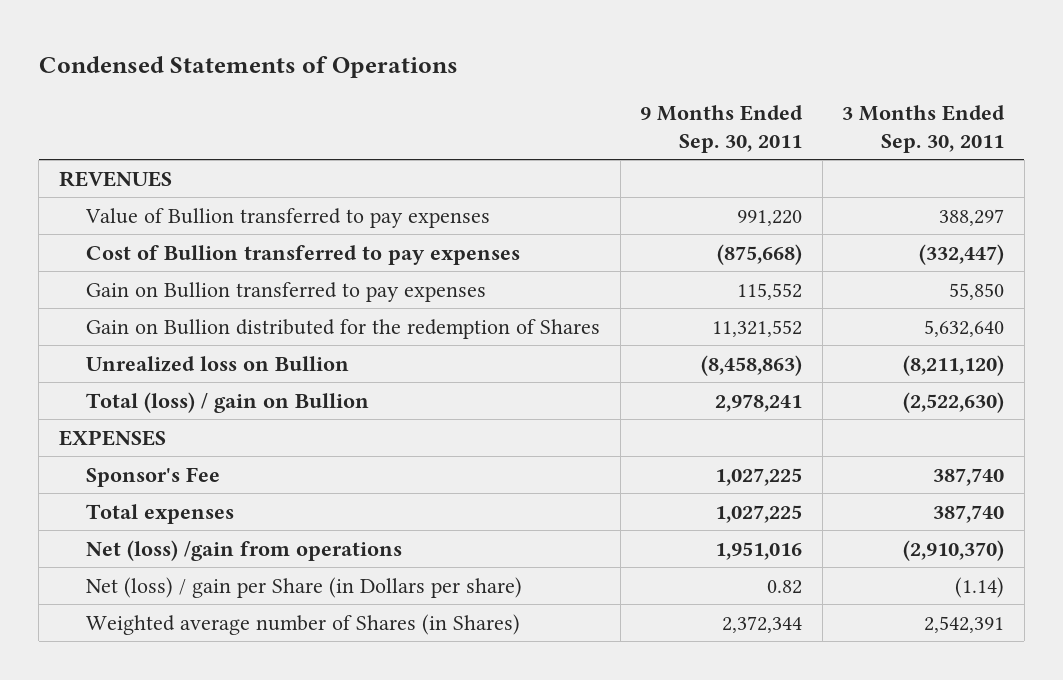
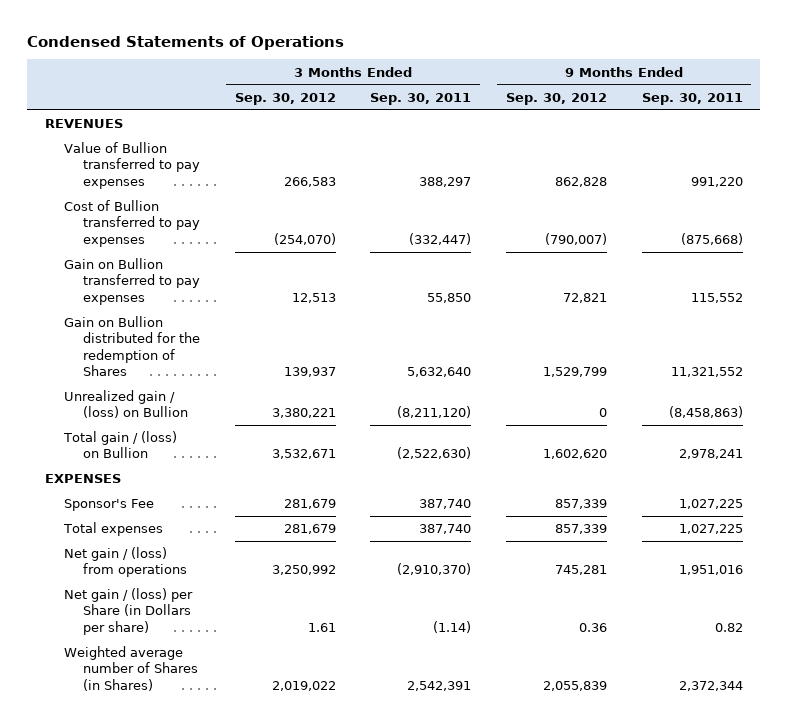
none -> [234,92,336,105] Sep. 30, 2012
none -> [505,92,607,105] Sep. 30, 2012
[86,355,350,372] Unrealized loss on Bullion -> [63,390,189,419] Unrealized gain / (loss) on Bullion
[86,391,370,413] Total (loss) / gain on Bullion -> [62,431,177,459] Total gain / (loss) on Bullion
[86,539,403,561] Net (loss) /gain from operations -> [63,547,188,578] Net gain / (loss) from operations
[86,576,523,598] Net (loss) / gain per Share (in Dollars per share) -> [63,588,193,635] Net gain / (loss) per Share (in Dollars per share)

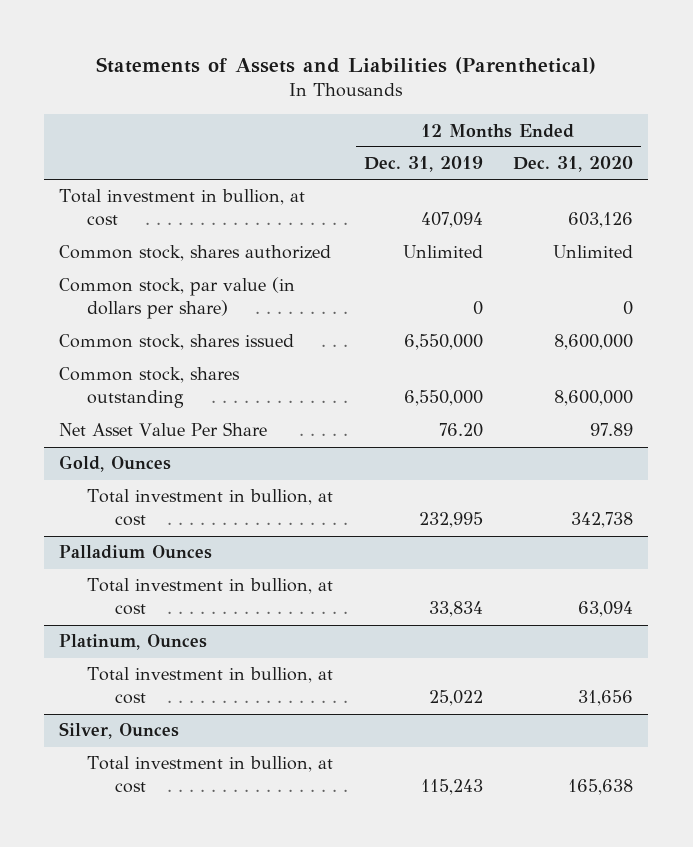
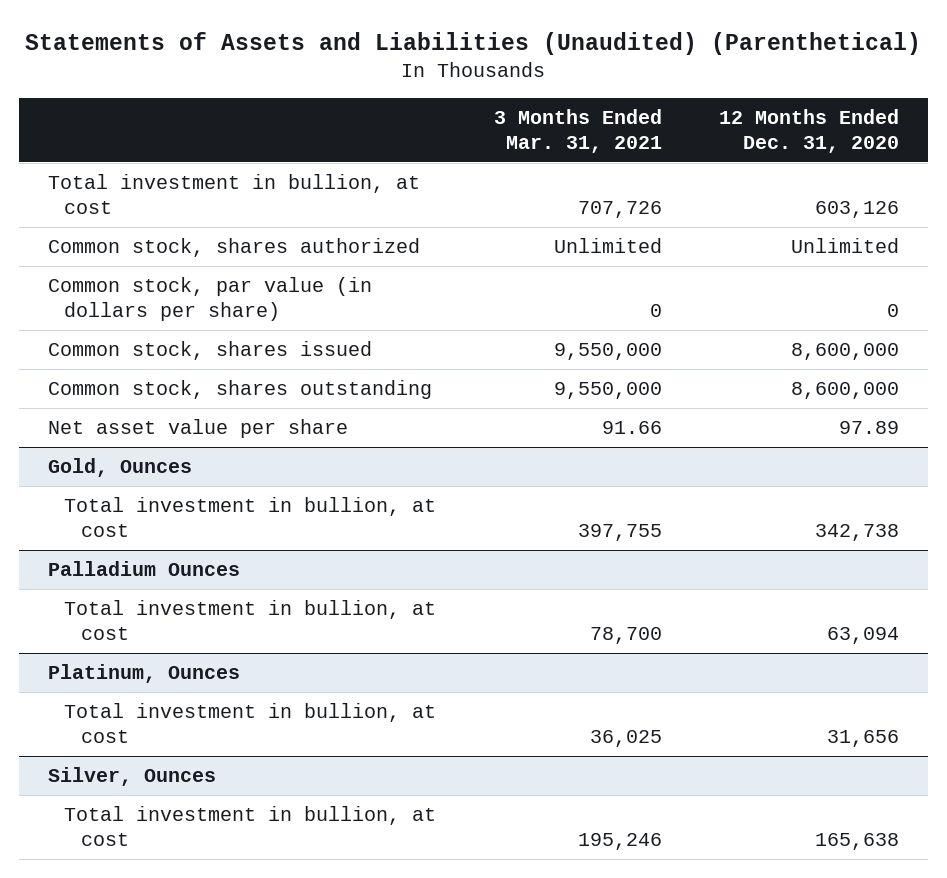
[96,57,597,75] Statements of Assets and Liabilities (Parenthetical) -> [25,32,922,56] Statements of Assets and Liabilities (Unaudited) (Parenthetical)
[363,156,483,173] Dec. 31, 2019 -> none
none -> [493,108,662,153] 3 Months Ended Mar. 31, 2021
[59,422,268,437] Net Asset Value Per Share -> [47,419,348,439] Net asset value per share

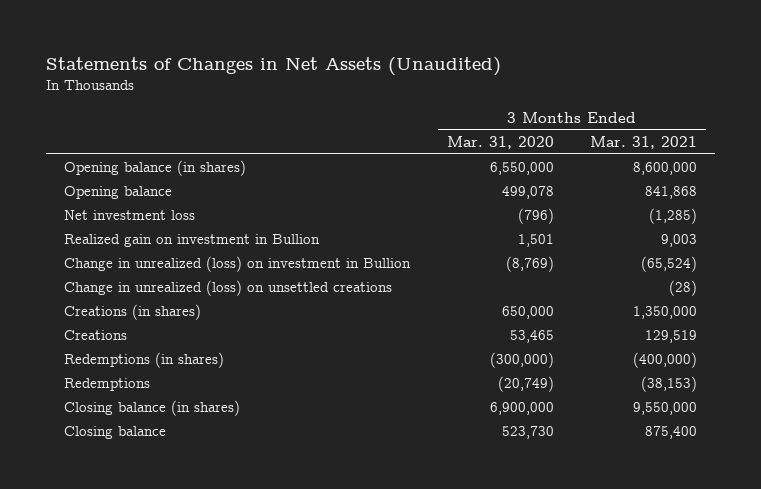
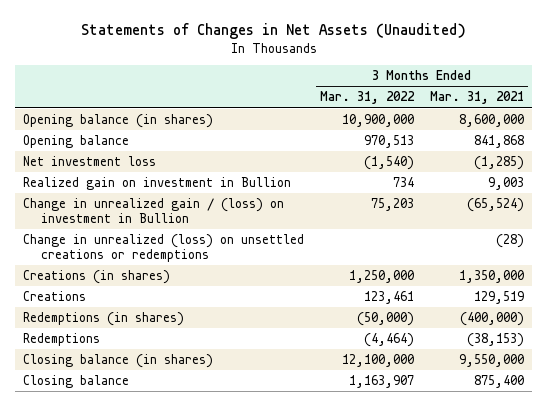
[446,135,554,149] Mar. 31, 2020 -> none
none -> [320,91,416,105] Mar. 31, 2022
[64,256,412,273] Change in unrealized (loss) on investment in Bullion -> [23,197,285,224] Change in unrealized gain / (loss) on investment in Bullion
[64,280,393,297] Change in unrealized (loss) on unsettled creations -> [23,233,305,263] Change in unrealized (loss) on unsettled creations or redemptions

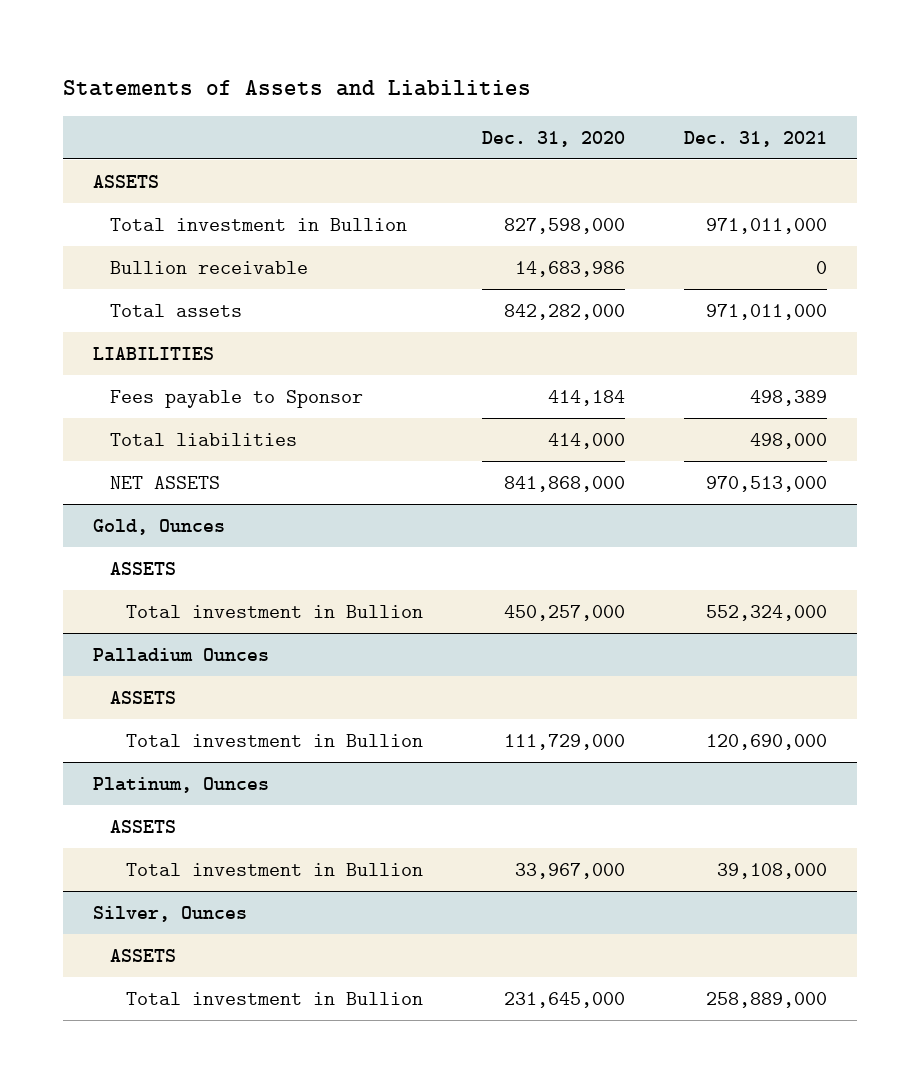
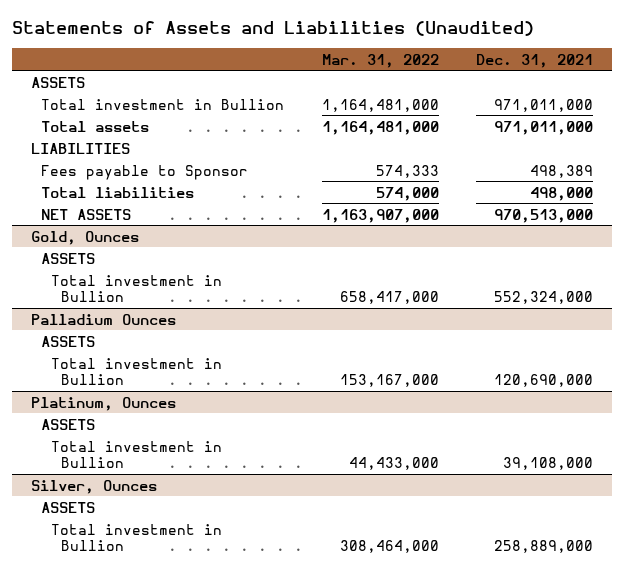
[63,80,532,97] Statements of Assets and Liabilities -> [11,20,534,36] Statements of Assets and Liabilities (Unaudited)
[482,130,626,147] Dec. 31, 2020 -> none
none -> [321,53,439,68] Mar. 31, 2022
[109,260,308,274] Bullion receivable -> none

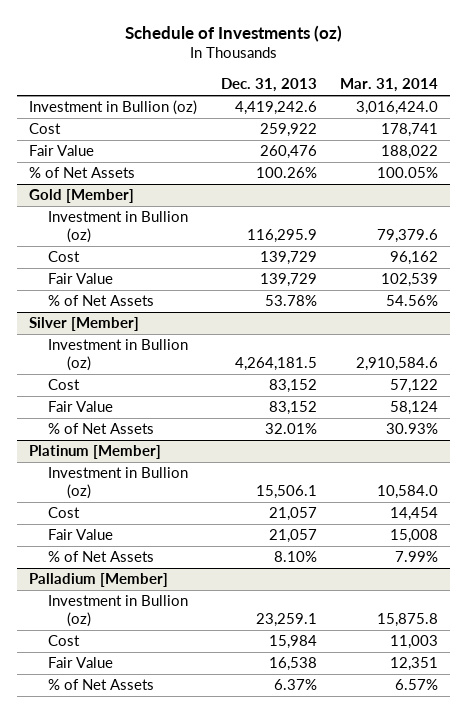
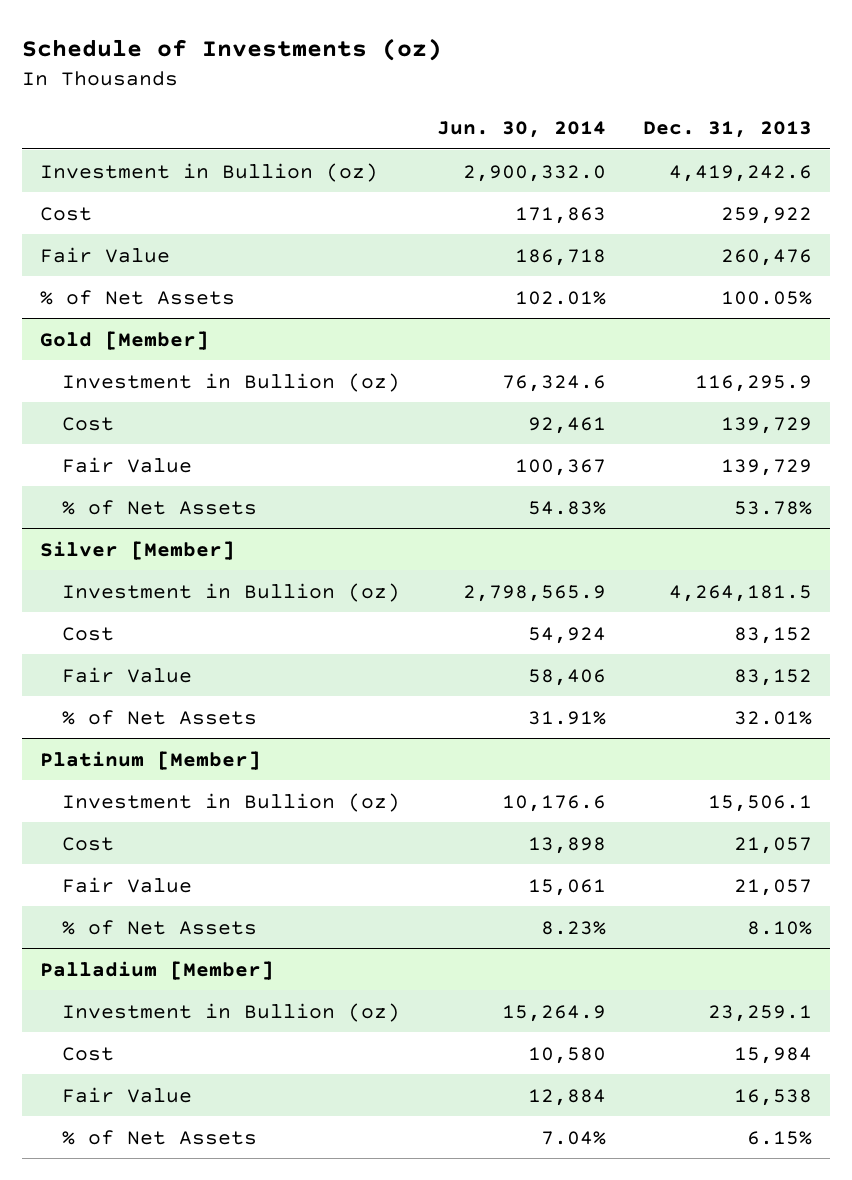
[340,78,439,93] Mar. 31, 2014 -> none
none -> [437,121,607,139] Jun. 30, 2014
[255,167,317,179] 100.26% -> [720,290,812,305] 100.05%
[273,679,317,691] 6.37% -> [746,1130,812,1145] 6.15%

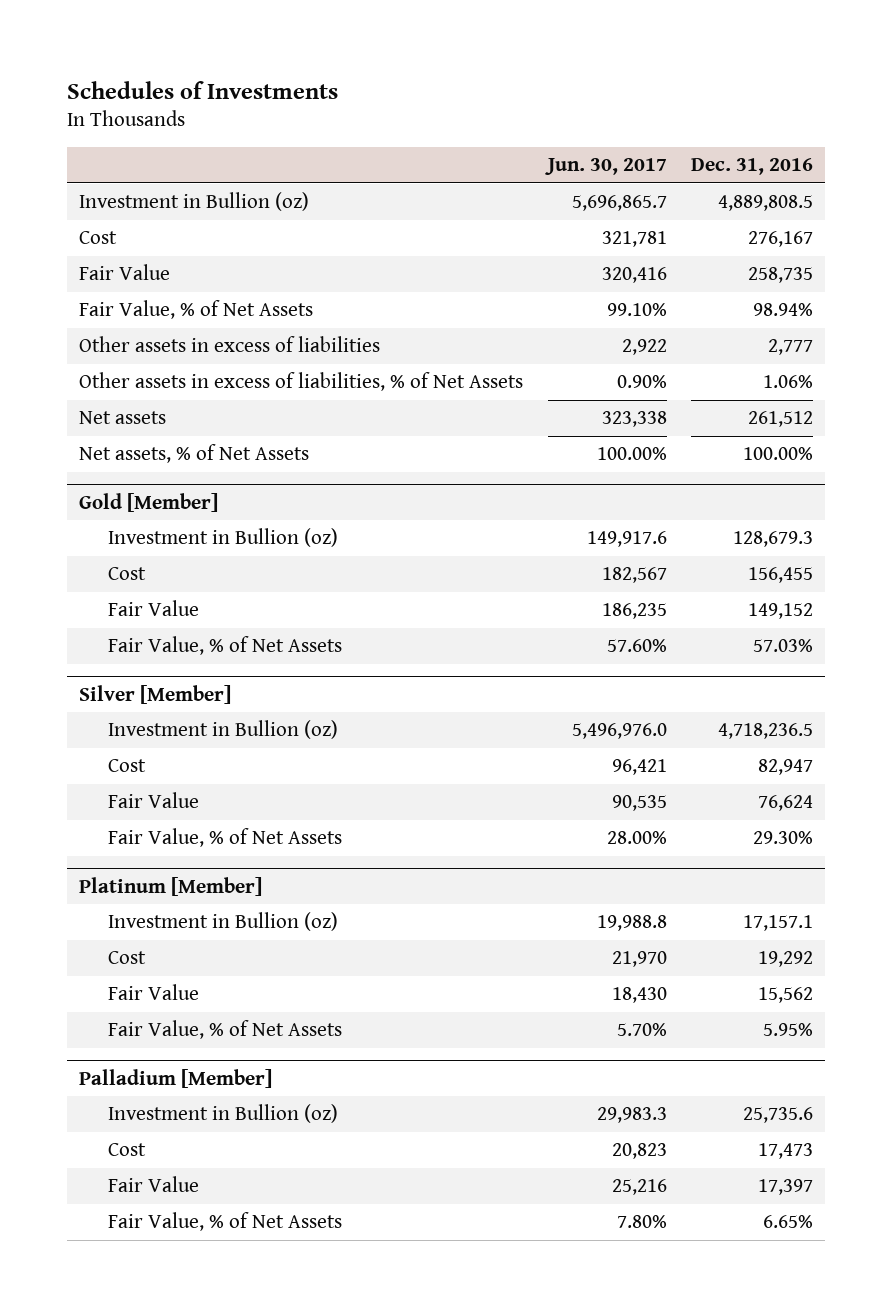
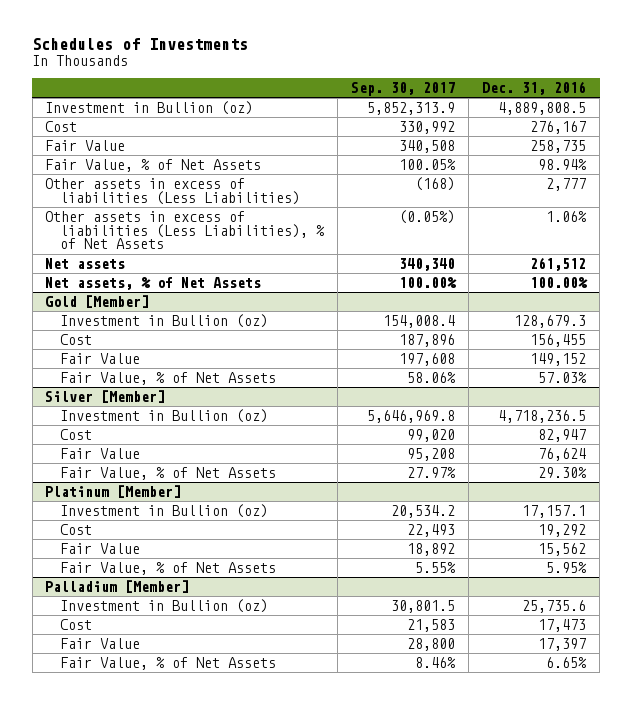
[544,158,667,176] Jun. 30, 2017 -> none
none -> [351,82,456,97] Sep. 30, 2017
[79,336,381,353] Other assets in excess of liabilities -> [45,178,301,205] Other assets in excess of liabilities (Less Liabilities)
[79,372,524,392] Other assets in excess of liabilities, % of Net Assets -> [45,211,326,250] Other assets in excess of liabilities (Less Liabilities), % of Net Assets

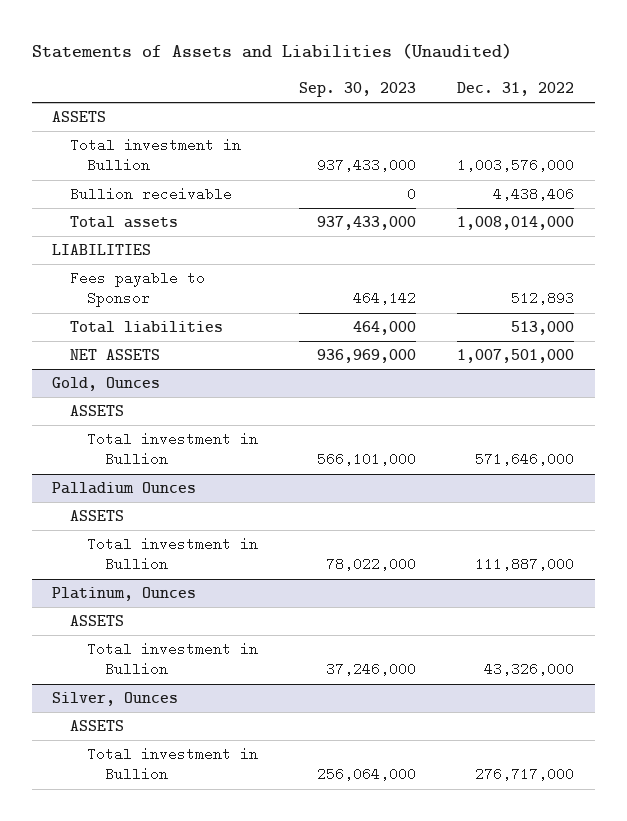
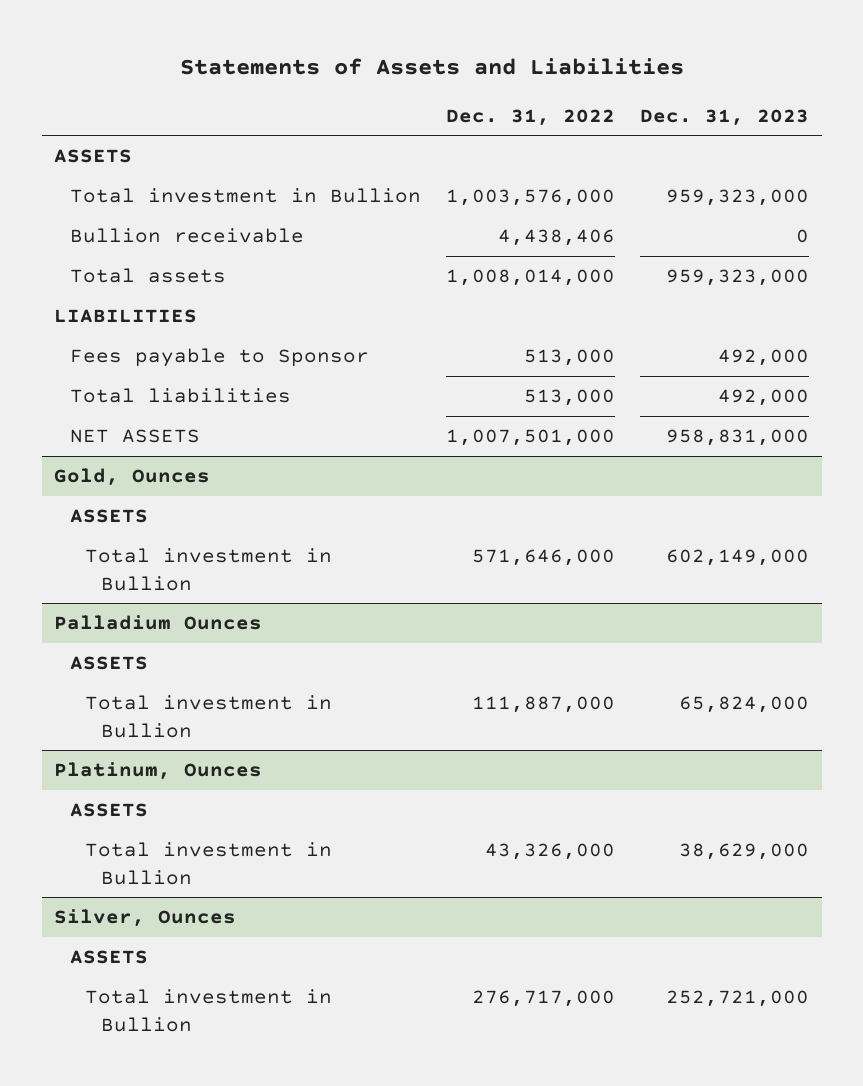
[31,43,512,60] Statements of Assets and Liabilities (Unaudited) -> [179,58,684,76] Statements of Assets and Liabilities
[299,82,417,98] Sep. 30, 2023 -> none
none -> [640,108,810,126] Dec. 31, 2023
[511,291,575,306] 512,893 -> [523,349,615,367] 513,000

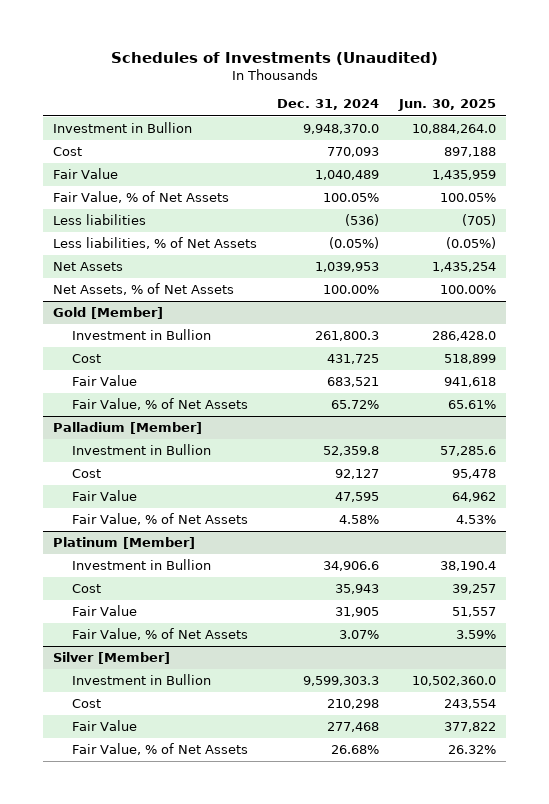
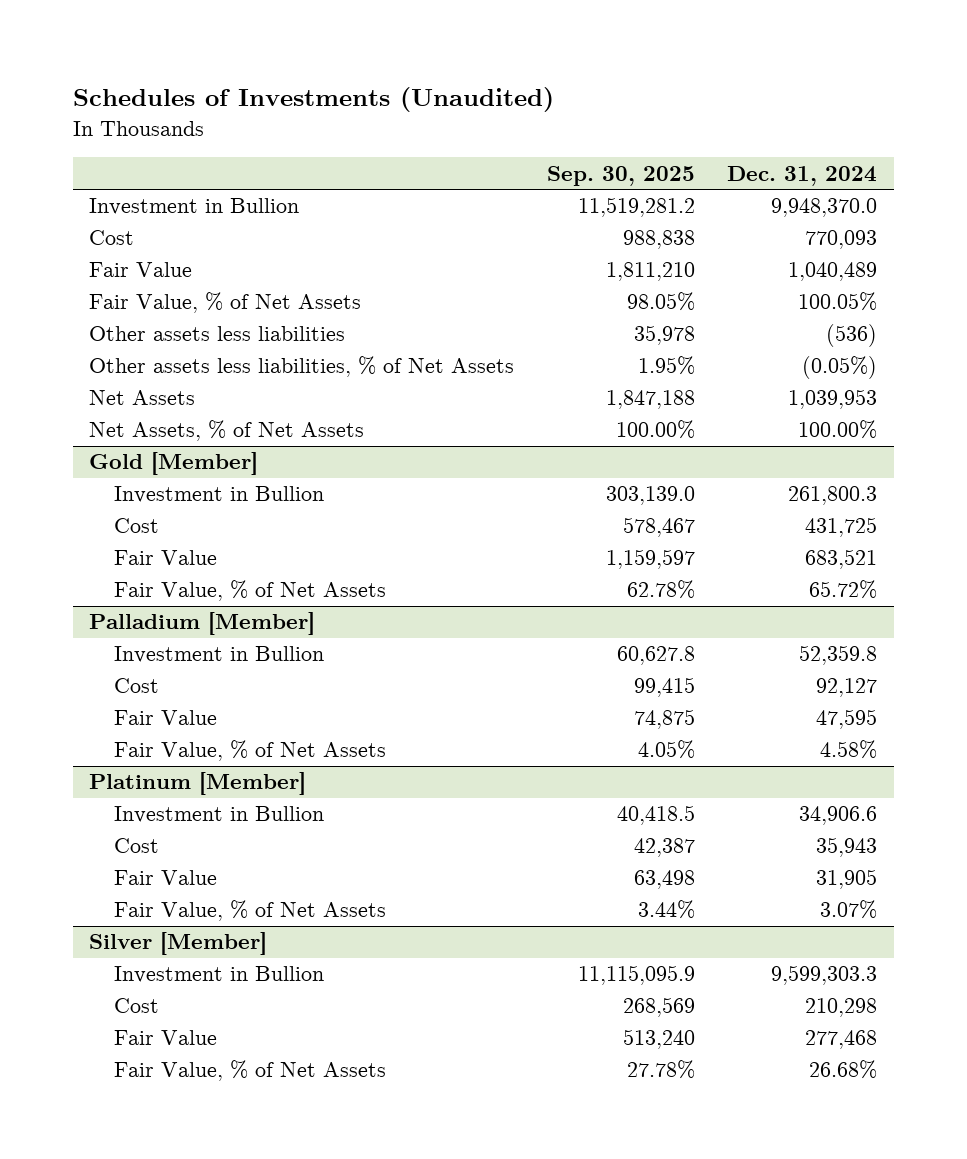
[398,99,497,112] Jun. 30, 2025 -> none
none -> [546,165,695,186] Sep. 30, 2025
[53,214,147,226] Less liabilities -> [89,326,346,342] Other assets less liabilities
[53,237,258,250] Less liabilities, % of Net Assets -> [89,356,515,378] Other assets less liabilities, % of Net Assets

